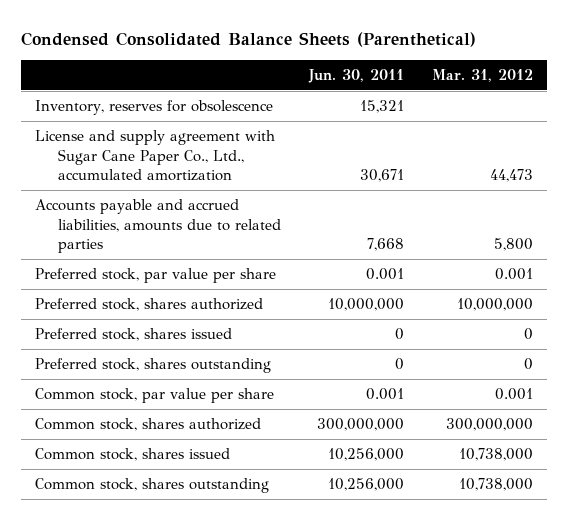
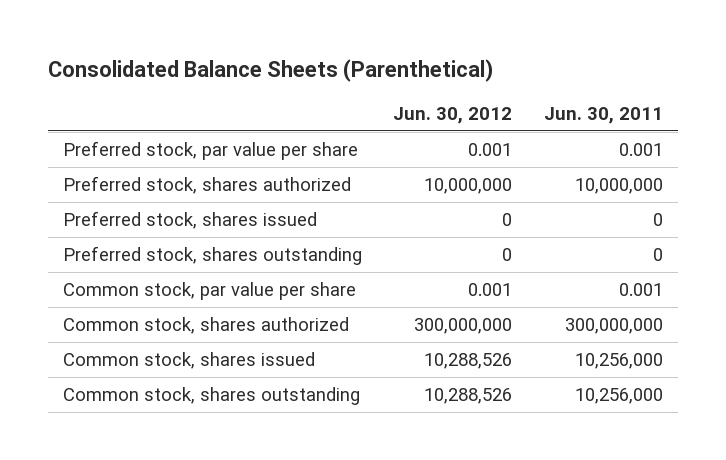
[21,31,477,47] Condensed Consolidated Balance Sheets (Parenthetical) -> [47,58,493,82] Consolidated Balance Sheets (Parenthetical)
[431,69,533,83] Mar. 31, 2012 -> none
none -> [393,106,513,124] Jun. 30, 2012
[35,100,274,116] Inventory, reserves for obsolescence -> none
[35,130,276,182] License and supply agreement with Sugar Cane Paper Co., Ltd., accumulated amortization -> none
[35,199,281,254] Accounts payable and accrued liabilities, amounts due to related parties -> none

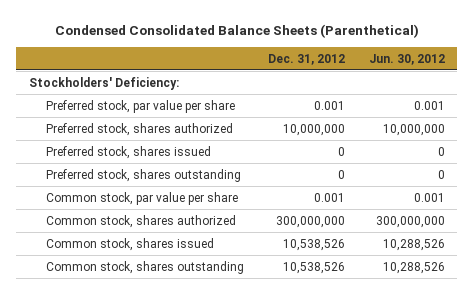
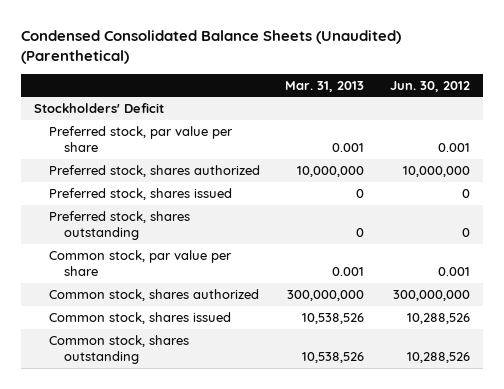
[54,23,419,38] Condensed Consolidated Balance Sheets (Parenthetical) -> [21,29,402,64] Condensed Consolidated Balance Sheets (Unaudited) (Parenthetical)
[268,53,346,65] Dec. 31, 2012 -> none
none -> [285,80,365,92] Mar. 31, 2013
[28,76,179,90] Stockholders' Deficiency: -> [33,102,164,113] Stockholders' Deficit

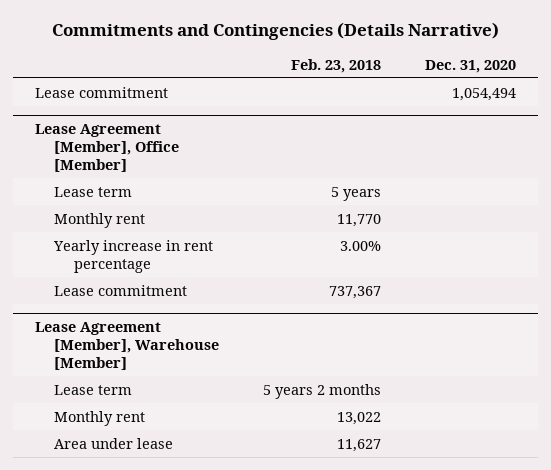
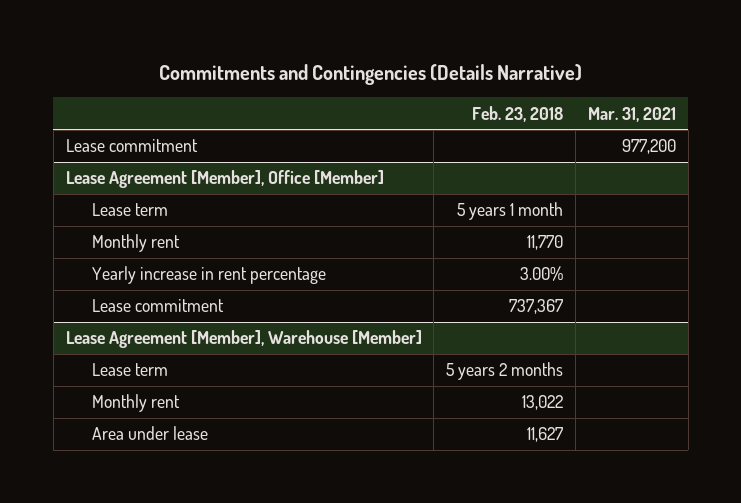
[424,59,516,73] Dec. 31, 2020 -> none
none -> [587,106,676,122] Mar. 31, 2021
[331,186,382,201] 5 years -> [457,202,564,221] 5 years 1 month

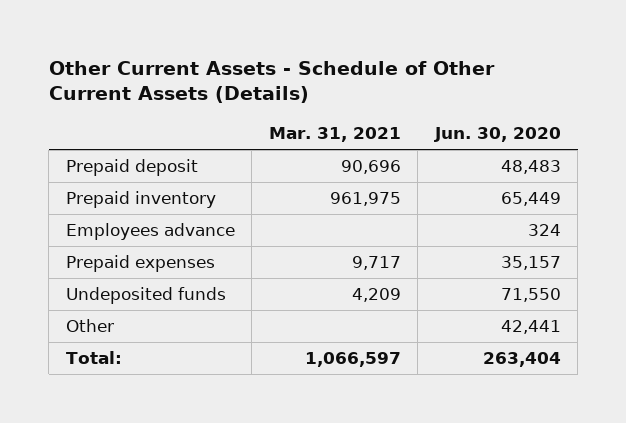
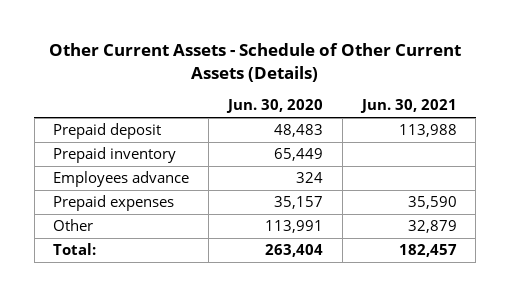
[268,127,401,143] Mar. 31, 2021 -> none
none -> [359,99,457,114] Jun. 30, 2021
[65,287,226,305] Undeposited funds -> none
[500,320,561,335] 42,441 -> [264,219,323,233] 113,991

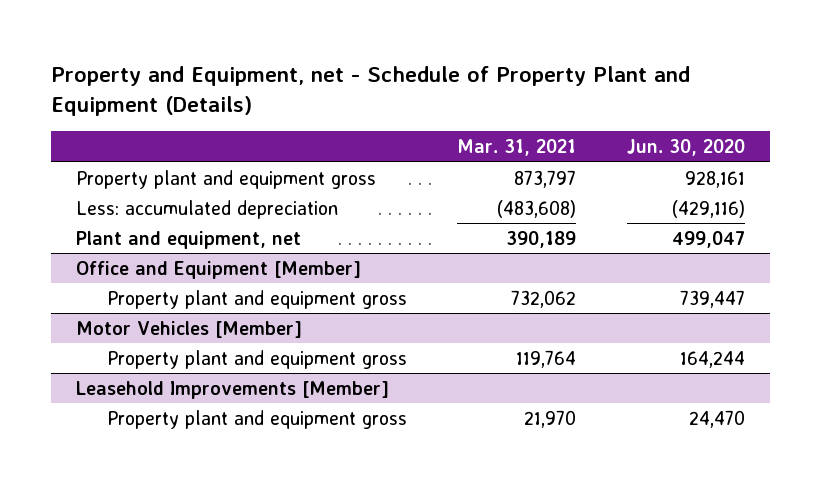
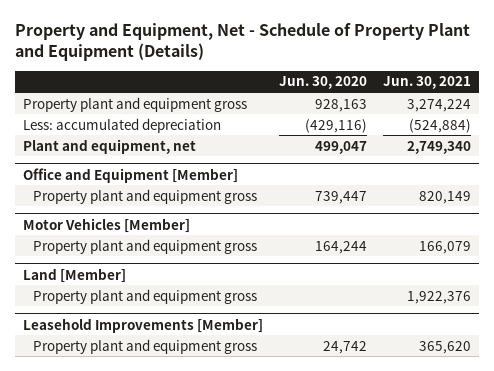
[51,65,691,116] Property and Equipment, net - Schedule of Property Plant and Equipment (Details) -> [14,22,470,62] Property and Equipment, Net - Schedule of Property Plant and Equipment (Details)
[457,139,577,157] Mar. 31, 2021 -> none
none -> [382,76,471,90] Jun. 30, 2021
[684,170,745,188] 928,161 -> [314,98,367,112] 928,163
none -> [22,267,126,283] Land [Member]
none -> [33,288,258,304] Property plant and equipment gross
[688,409,745,428] 24,470 -> [322,340,367,354] 24,742

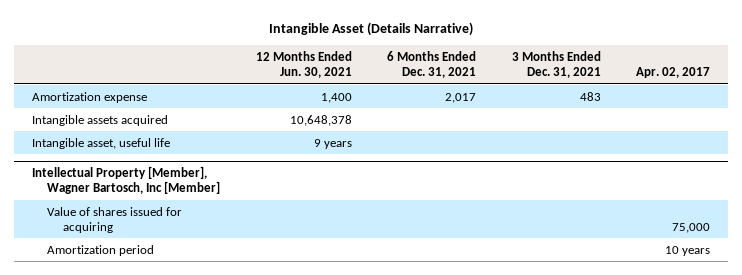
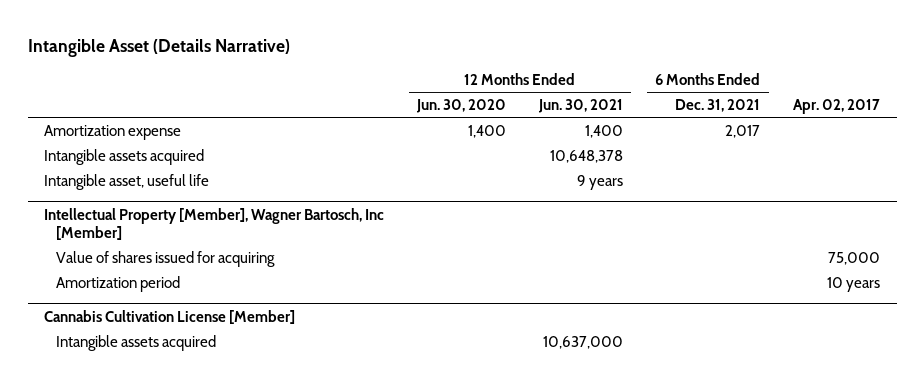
[511,50,601,78] 3 Months Ended Dec. 31, 2021 -> none
none -> [416,99,507,114] Jun. 30, 2020
none -> [44,309,296,324] Cannabis Cultivation License [Member]
none -> [56,334,217,351] Intangible assets acquired

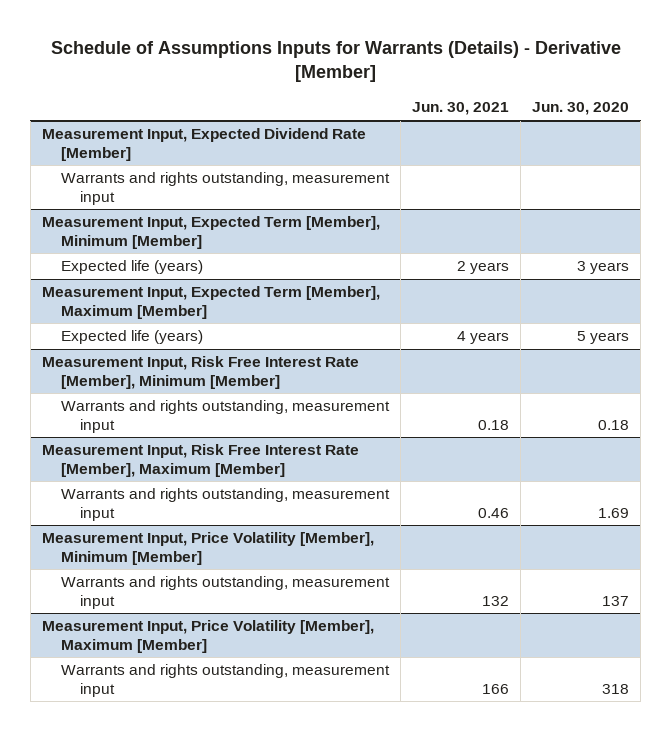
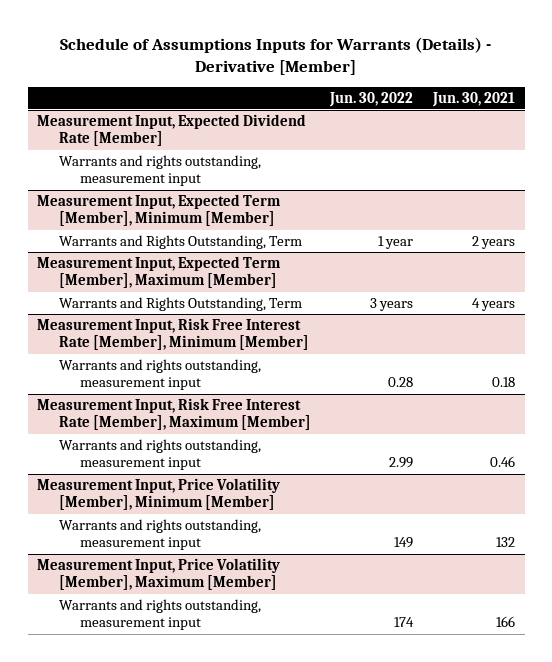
[532,102,630,116] Jun. 30, 2020 -> none
none -> [329,91,414,107] Jun. 30, 2022
[61,260,204,275] Expected life (years) -> [58,234,302,249] Warrants and Rights Outstanding, Term
[61,330,204,345] Expected life (years) -> [58,296,302,311] Warrants and Rights Outstanding, Term

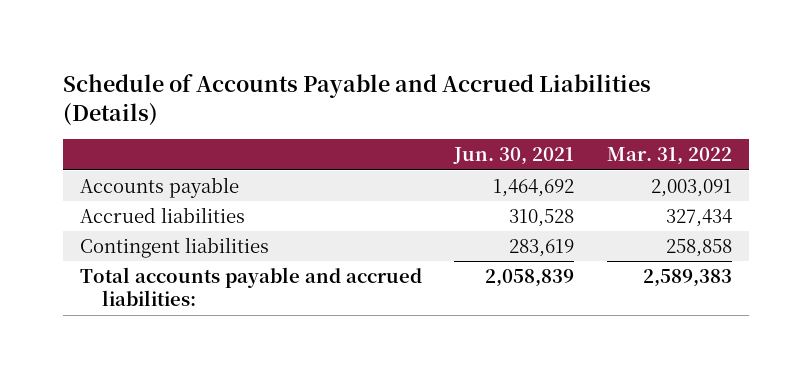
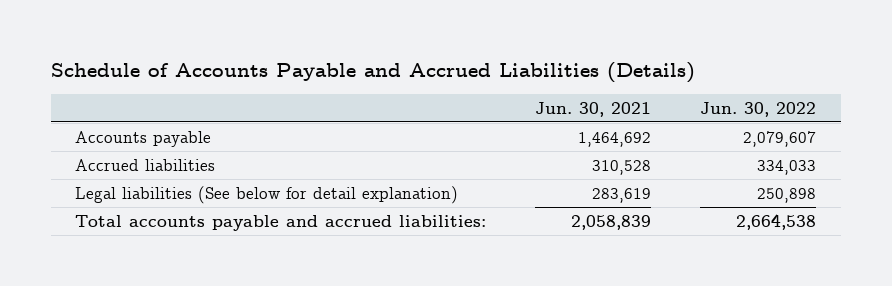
[607,147,733,166] Mar. 31, 2022 -> none
none -> [700,101,817,117] Jun. 30, 2022
[79,236,269,258] Contingent liabilities -> [75,185,459,204] Legal liabilities (See below for detail explanation)

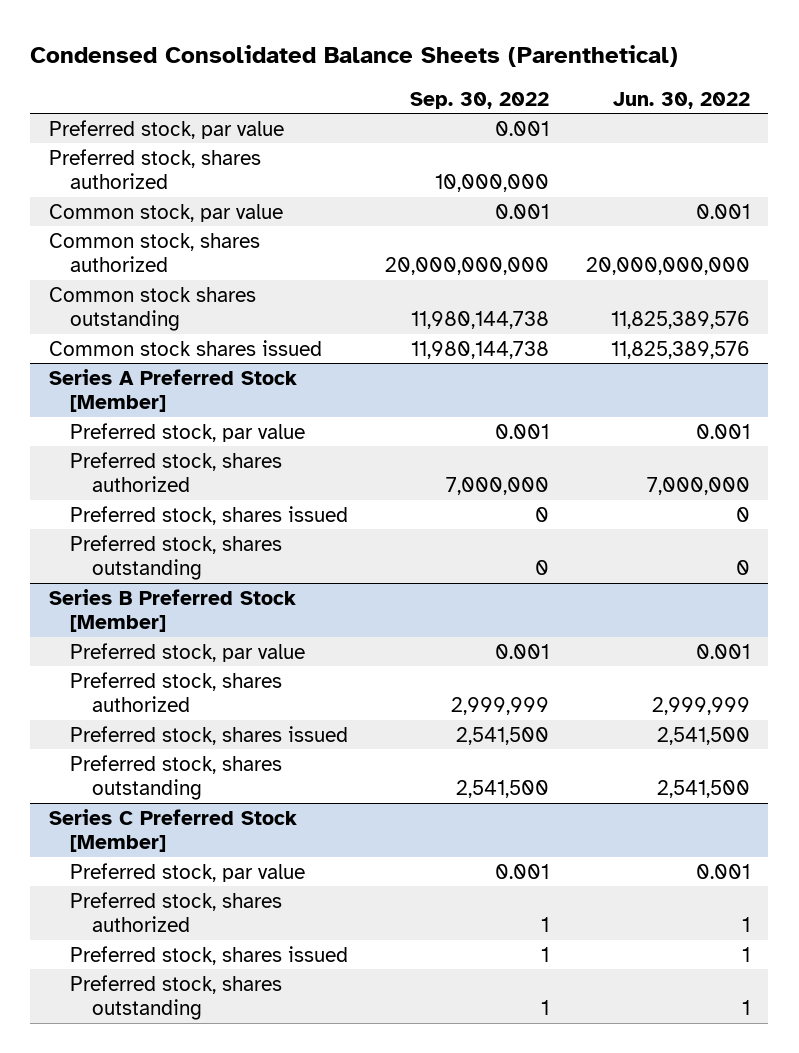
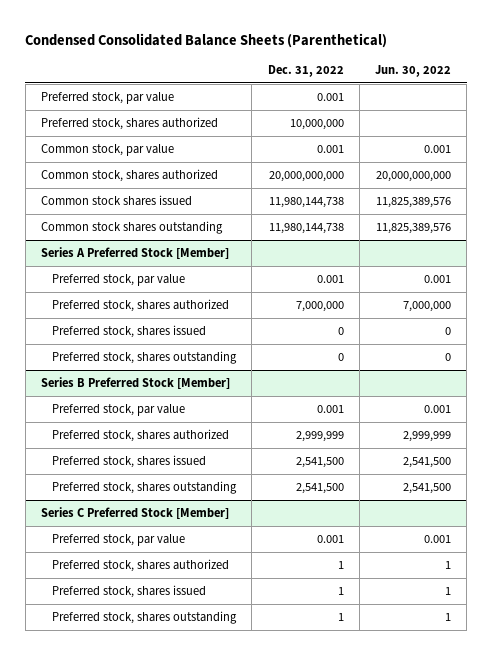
[410,91,550,109] Sep. 30, 2022 -> none
none -> [267,64,344,77] Dec. 31, 2022
[48,286,256,332] Common stock shares outstanding -> [40,220,223,234] Common stock shares outstanding

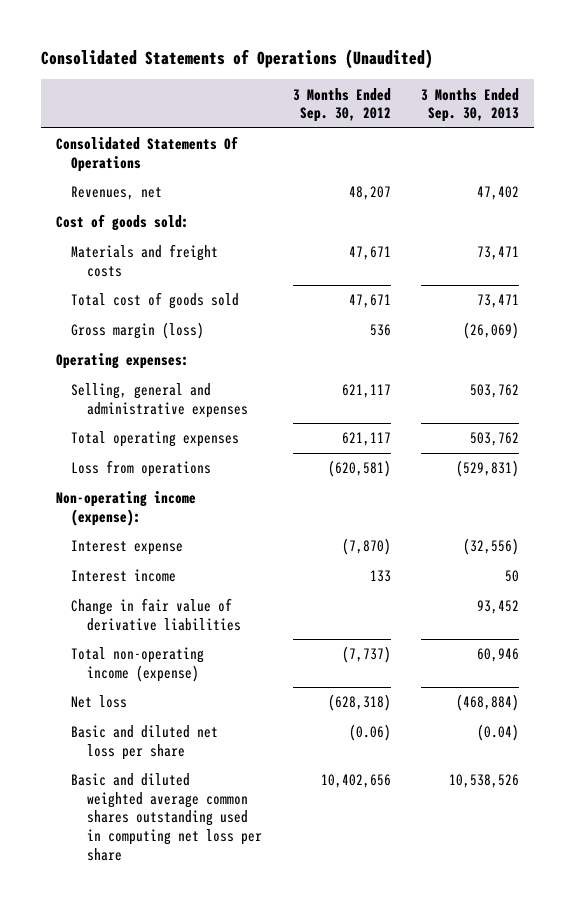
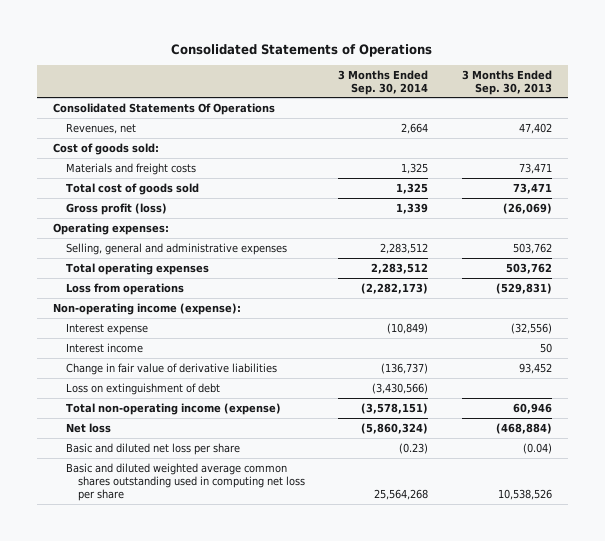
[40,49,433,70] Consolidated Statements of Operations (Unaudited) -> [171,43,433,57] Consolidated Statements of Operations
[292,87,391,123] 3 Months Ended Sep. 30, 2012 -> none
none -> [338,69,429,95] 3 Months Ended Sep. 30, 2014
[71,322,205,340] Gross margin (loss) -> [65,202,167,215] Gross profit (loss)
none -> [65,382,220,395] Loss on extinguishment of debt

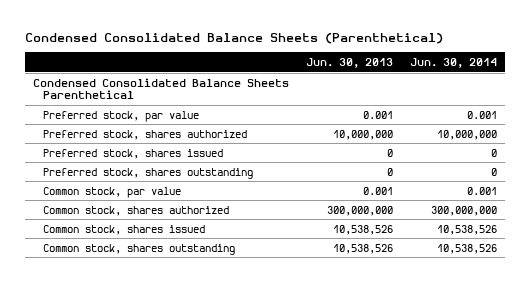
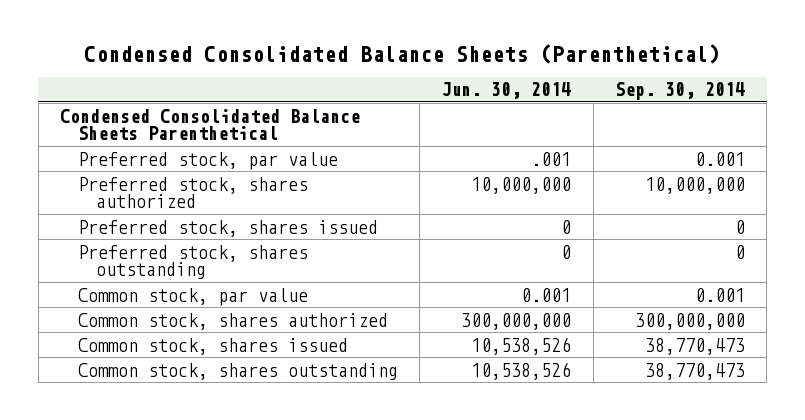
[306,57,394,68] Jun. 30, 2013 -> none
none -> [614,82,745,101] Sep. 30, 2014
[466,110,497,119] 0.001 -> [531,151,572,166] .001

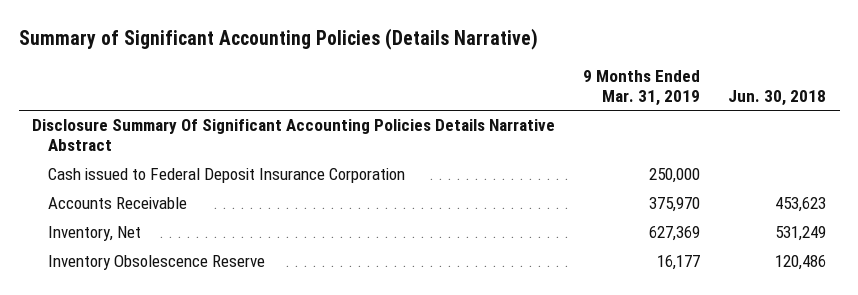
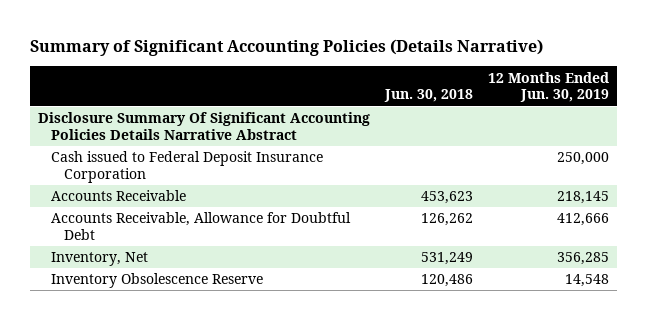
[583,69,701,107] 9 Months Ended Mar. 31, 2019 -> none
none -> [488,71,610,103] 12 Months Ended Jun. 30, 2019
none -> [51,212,352,241] Accounts Receivable, Allowance for Doubtful Debt

